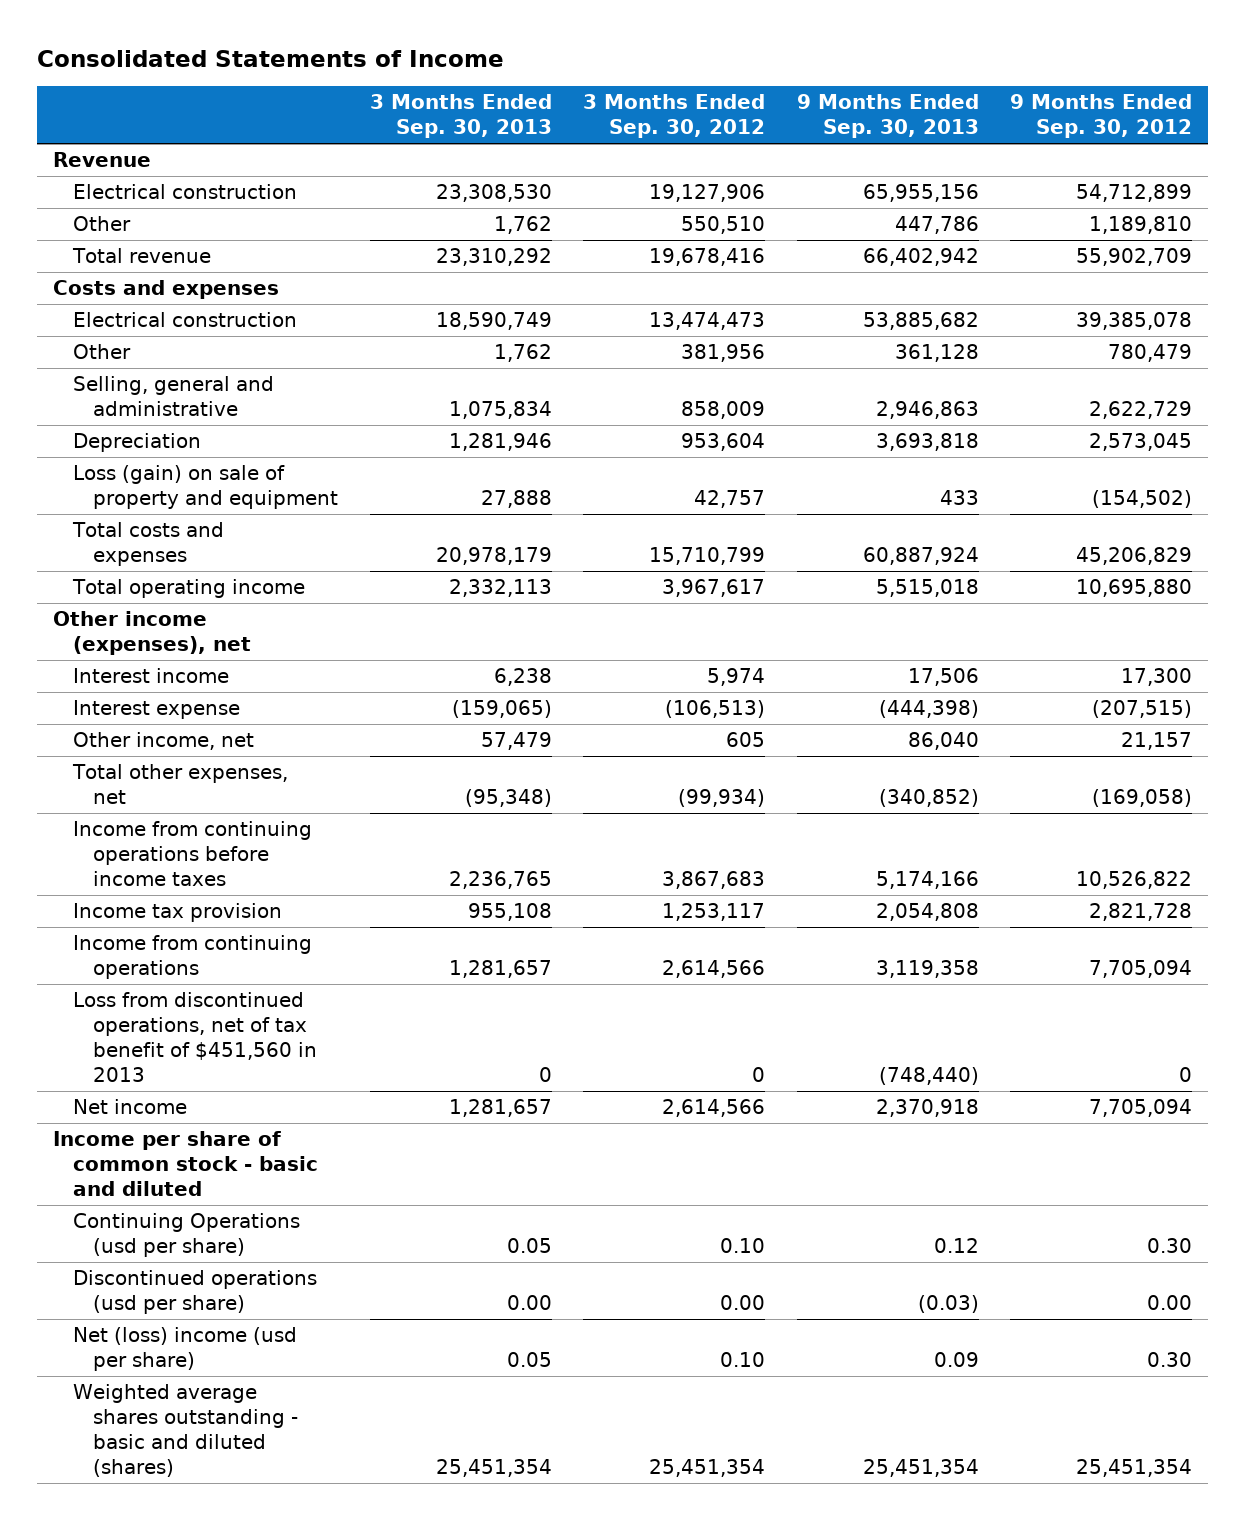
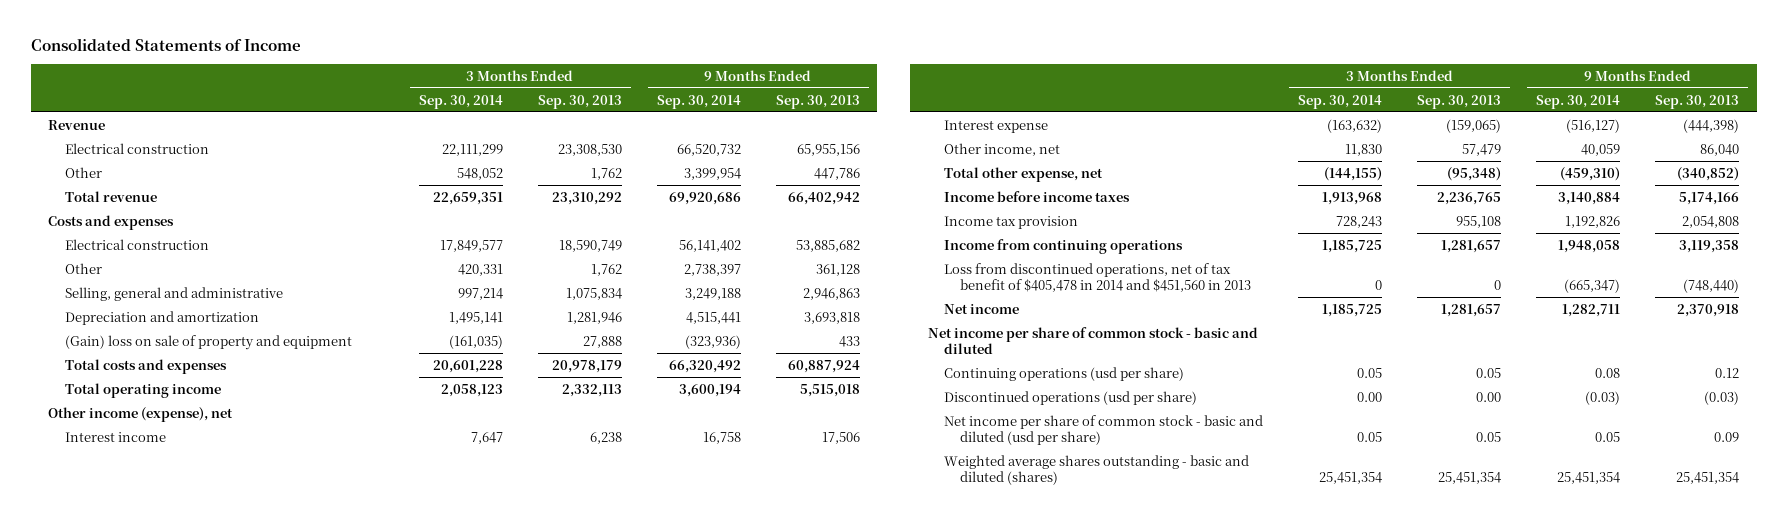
[583,94,766,139] 3 Months Ended Sep. 30, 2012 -> none
[1009,94,1192,139] 9 Months Ended Sep. 30, 2012 -> none
none -> [418,94,503,109] Sep. 30, 2014
none -> [656,94,741,109] Sep. 30, 2014
[72,432,201,452] Depreciation -> [64,310,259,325] Depreciation and amortization
[72,464,339,510] Loss (gain) on sale of property and equipment -> [64,334,352,350] (Gain) loss on sale of property and equipment
[52,610,251,656] Other income (expenses), net -> [48,406,234,422] Other income (expense), net
[71,763,288,805] Total other expenses, net -> [944,166,1104,182] Total other expense, net
[72,820,312,887] Income from continuing operations before income taxes -> [944,190,1131,202] Income before income taxes
[72,991,318,1083] Loss from discontinued operations, net of tax benefit of $451,560 in 2013 -> [944,262,1252,292] Loss from discontinued operations, net of tax benefit of $405,478 in 2014 and $451,560 in 2013
[52,1130,318,1197] Income per share of common stock - basic and diluted -> [927,326,1258,354] Net income per share of common stock - basic and diluted
[72,1212,300,1258] Continuing Operations (usd per share) -> [944,366,1185,381] Continuing operations (usd per share)
[72,1326,297,1372] Net (loss) income (usd per share) -> [944,414,1264,445] Net income per share of common stock - basic and diluted (usd per share)

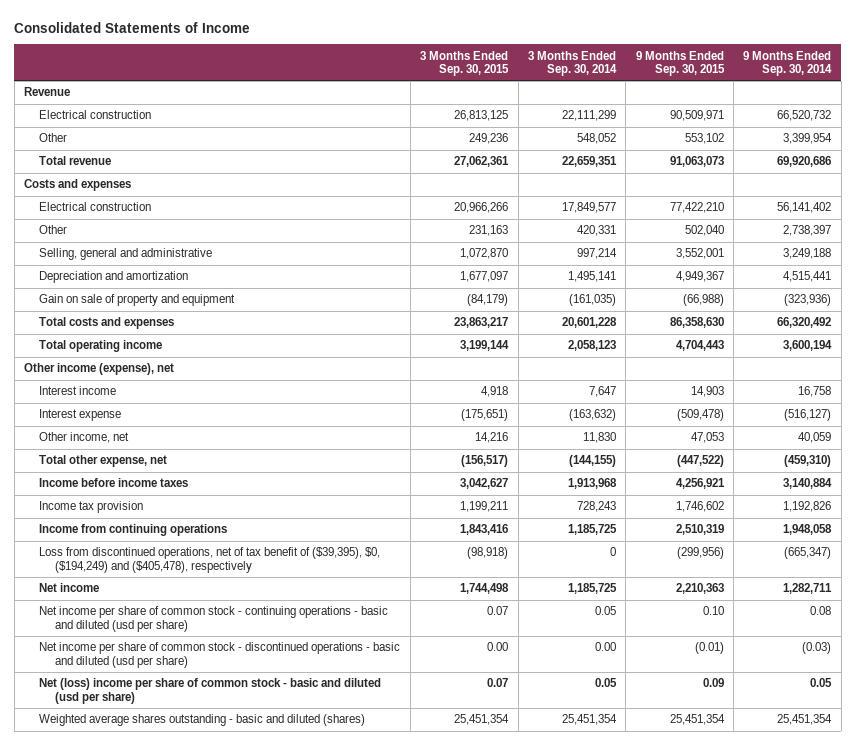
[537,94,622,109] Sep. 30, 2013 -> none
[775,94,860,109] Sep. 30, 2013 -> none
none -> [420,50,510,77] 3 Months Ended Sep. 30, 2015
none -> [635,50,725,77] 9 Months Ended Sep. 30, 2015
[64,334,352,350] (Gain) loss on sale of property and equipment -> [39,294,236,307] Gain on sale of property and equipment
[944,262,1252,292] Loss from discontinued operations, net of tax benefit of $405,478 in 2014 and $451,560 in 2013 -> [39,547,381,573] Loss from discontinued operations, net of tax benefit of ($39,395), $0, ($194,249) and ($405,478), respectively
[927,326,1258,354] Net income per share of common stock - basic and diluted -> none
[944,366,1185,381] Continuing operations (usd per share) -> [39,606,389,632] Net income per share of common stock - continuing operations - basic and diluted (usd per share)
[944,390,1198,405] Discontinued operations (usd per share) -> [39,642,401,668] Net income per share of common stock - discontinued operations - basic and diluted (usd per share)
[944,414,1264,445] Net income per share of common stock - basic and diluted (usd per share) -> [39,678,382,704] Net (loss) income per share of common stock - basic and diluted (usd per share)

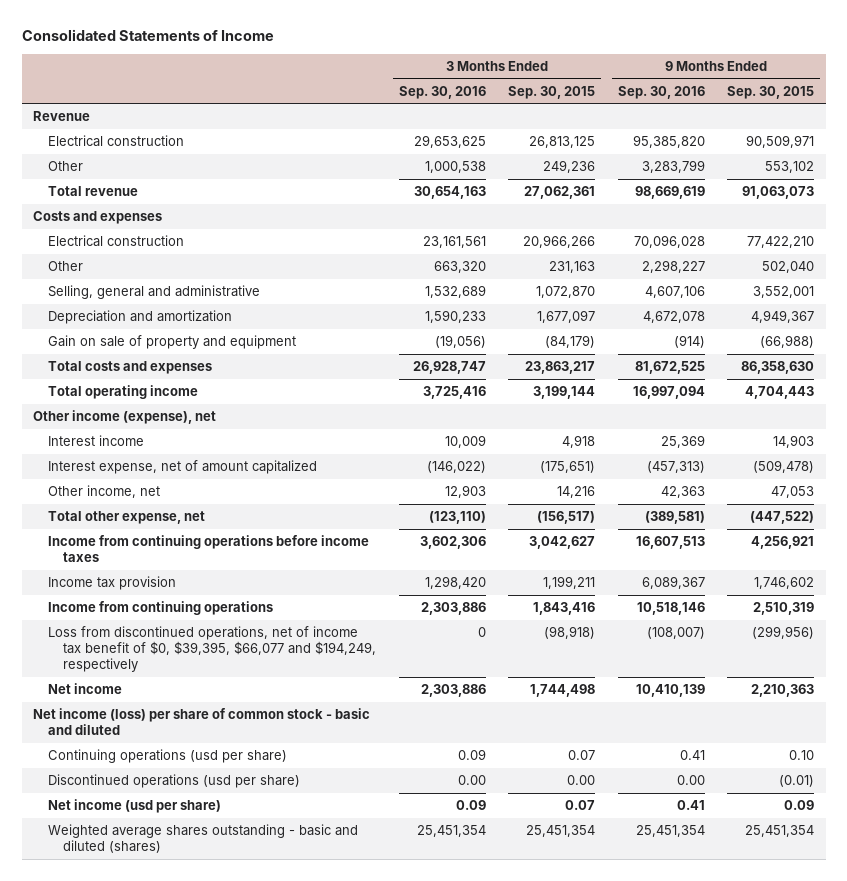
[527,50,617,77] 3 Months Ended Sep. 30, 2014 -> none
[743,50,833,77] 9 Months Ended Sep. 30, 2014 -> none
none -> [398,85,486,99] Sep. 30, 2016
none -> [617,85,705,99] Sep. 30, 2016
[39,409,122,422] Interest expense -> [47,459,317,474] Interest expense, net of amount capitalized
[39,478,189,488] Income before income taxes -> [47,534,369,562] Income from continuing operations before income taxes
[39,547,381,573] Loss from discontinued operations, net of tax benefit of ($39,395), $0, ($194,249) and ($405,478), respectively -> [47,625,376,672] Loss from discontinued operations, net of income tax benefit of $0, $39,395, $66,077 and $194,249, respectively
none -> [32,707,370,735] Net income (loss) per share of common stock - basic and diluted
[39,606,389,632] Net income per share of common stock - continuing operations - basic and diluted (usd per share) -> [47,748,287,763] Continuing operations (usd per share)
[39,642,401,668] Net income per share of common stock - discontinued operations - basic and diluted (usd per share) -> [47,773,300,788] Discontinued operations (usd per share)
[39,678,382,704] Net (loss) income per share of common stock - basic and diluted (usd per share) -> [47,798,221,813] Net income (usd per share)

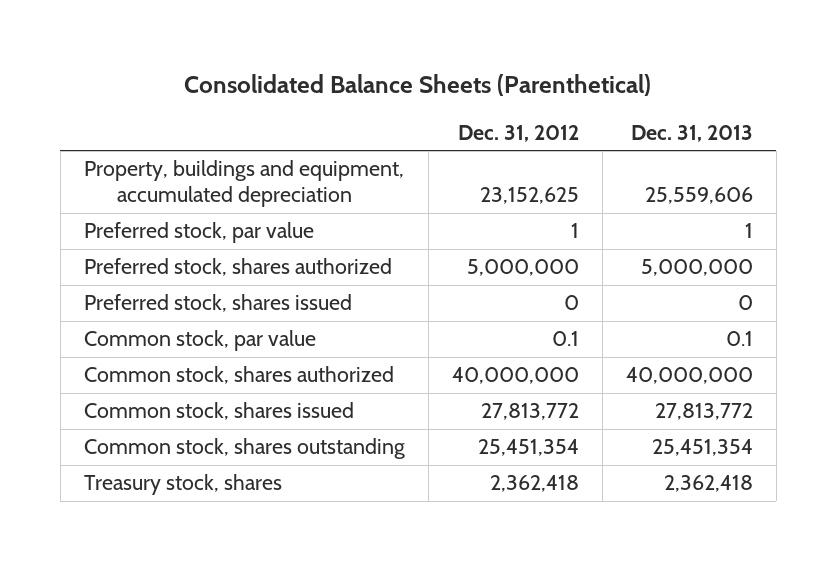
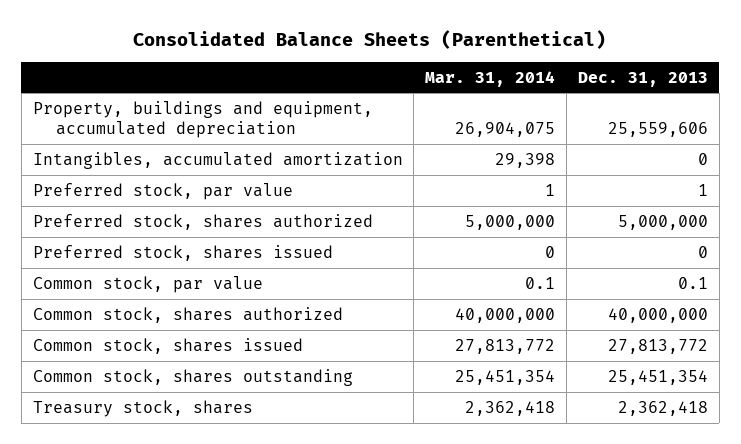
[457,124,579,142] Dec. 31, 2012 -> none
none -> [425,70,556,87] Mar. 31, 2014
none -> [32,151,403,169] Intangibles, accumulated amortization

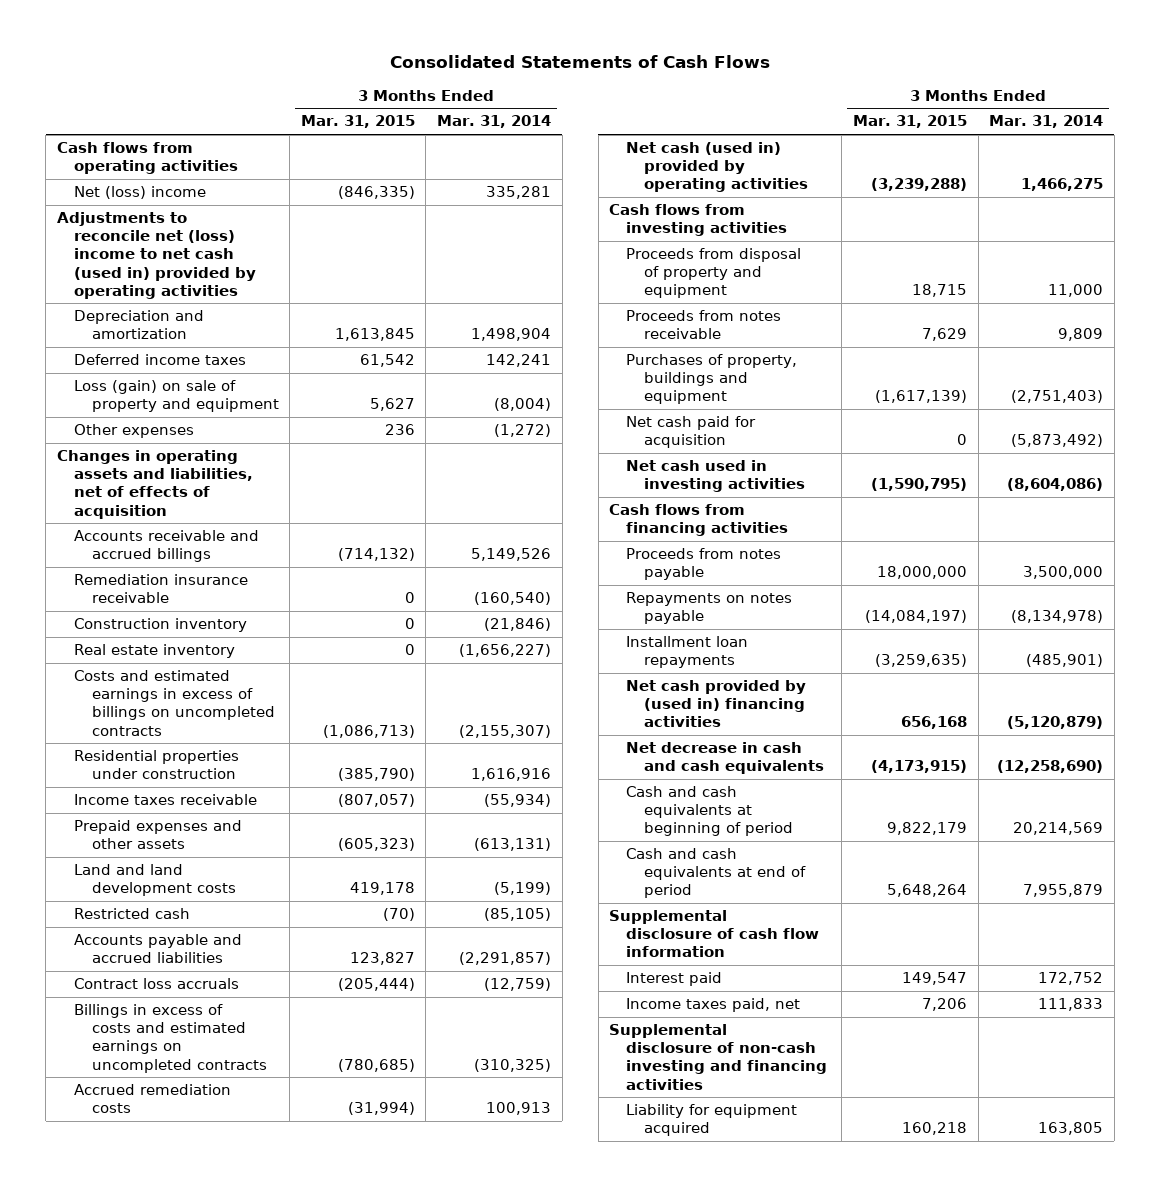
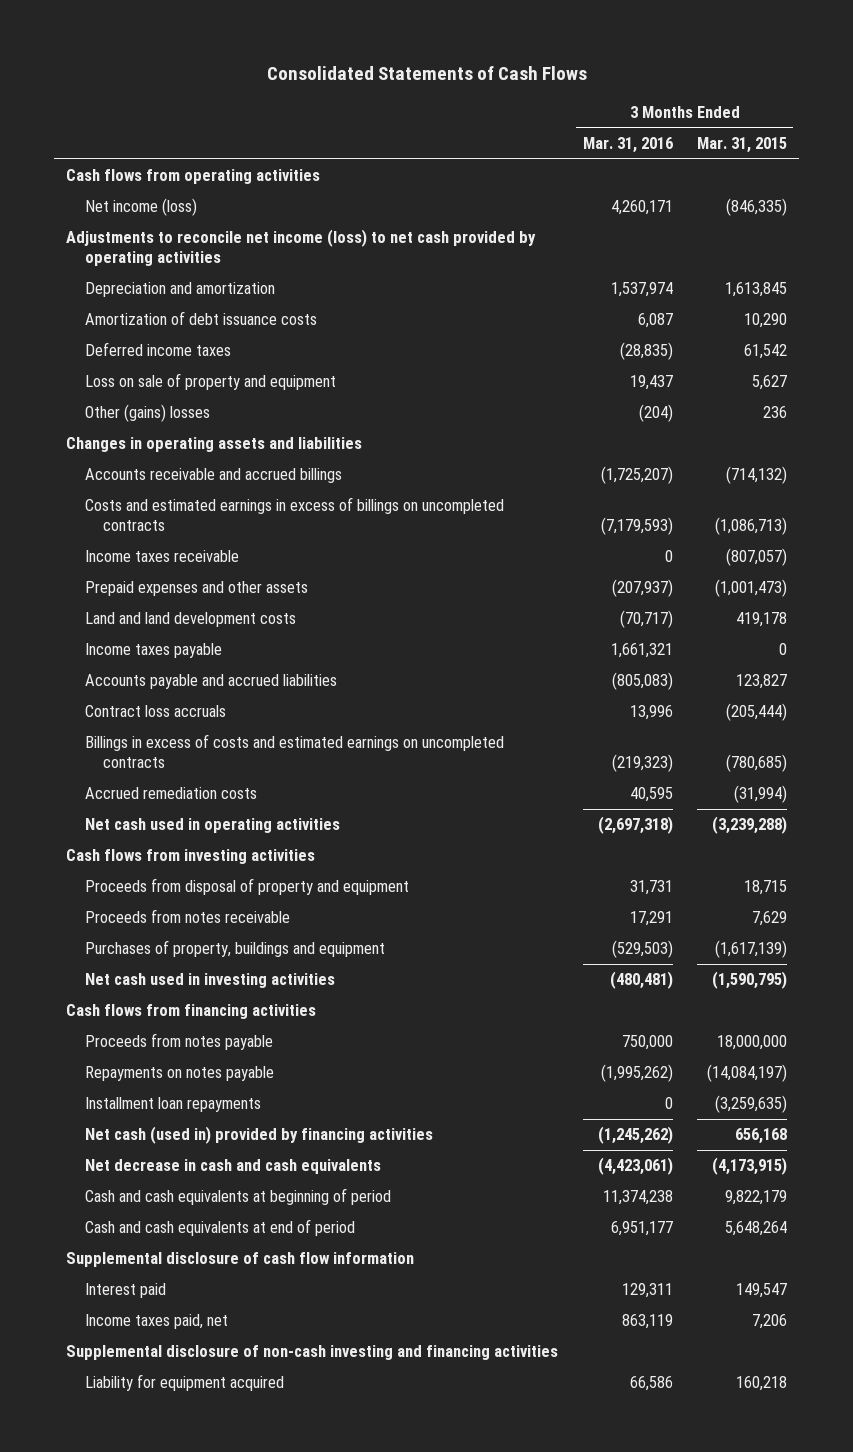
[436,115,551,129] Mar. 31, 2014 -> none
none -> [582,137,673,154] Mar. 31, 2016
[74,186,207,200] Net (loss) income -> [84,198,197,217] Net income (loss)
[57,212,257,299] Adjustments to reconcile net (loss) income to net cash (used in) provided by operating activities -> [66,229,537,267] Adjustments to reconcile net income (loss) to net cash provided by operating activities
none -> [84,311,317,326] Amortization of debt issuance costs
[74,380,279,413] Loss (gain) on sale of property and equipment -> [84,373,336,391] Loss on sale of property and equipment
[74,424,195,439] Other expenses -> [84,404,210,423] Other (gains) losses
[57,450,254,519] Changes in operating assets and liabilities, net of effects of acquisition -> [66,437,363,453] Changes in operating assets and liabilities
[74,574,249,604] Remediation insurance receivable -> none
[74,618,248,633] Construction inventory -> none
[74,644,236,659] Real estate inventory -> none
[74,750,240,780] Residential properties under construction -> none
[337,838,415,852] (605,323) -> [714,579,787,598] (1,001,473)
[74,908,191,920] Restricted cash -> none
none -> [84,643,222,659] Income taxes payable
[626,142,808,193] Net cash (used in) provided by operating activities -> [84,818,340,834] Net cash used in operating activities
[626,416,757,449] Net cash paid for acquisition -> none
[626,680,807,728] Net cash provided by (used in) financing activities -> [84,1126,433,1145] Net cash (used in) provided by financing activities

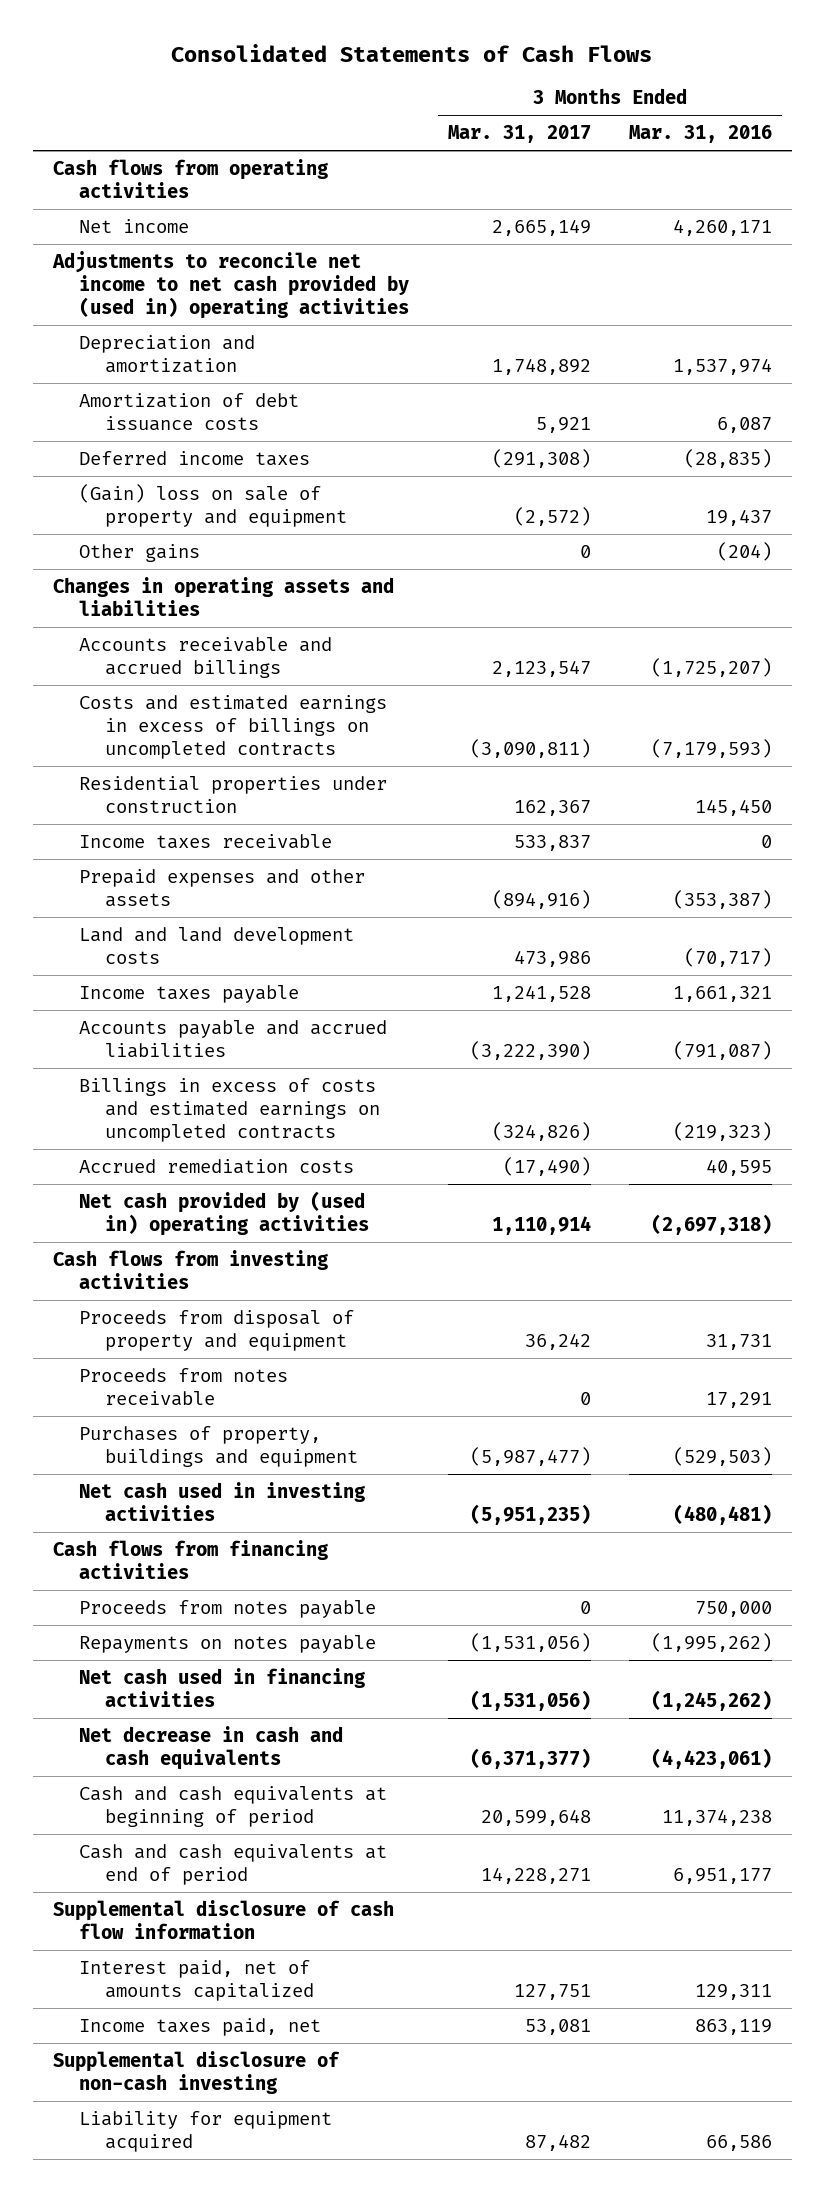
[696,137,787,154] Mar. 31, 2015 -> none
none -> [447,125,591,144] Mar. 31, 2017
[84,198,197,217] Net income (loss) -> [78,218,189,233] Net income
[66,229,537,267] Adjustments to reconcile net income (loss) to net cash provided by operating activities -> [51,250,409,319] Adjustments to reconcile net income to net cash provided by (used in) operating activities
[84,373,336,391] Loss on sale of property and equipment -> [78,483,348,527] (Gain) loss on sale of property and equipment
[84,404,210,423] Other (gains) losses -> [78,543,200,562] Other gains
none -> [78,775,387,813] Residential properties under construction
[611,579,673,598] (207,937) -> [673,889,773,909] (353,387)
[84,705,226,718] Contract loss accruals -> none
[611,672,673,691] (805,083) -> [673,1040,773,1060] (791,087)
[84,818,340,834] Net cash used in operating activities -> [78,1190,370,1236] Net cash provided by (used in) operating activities
[84,1097,261,1113] Installment loan repayments -> none
[84,1126,433,1145] Net cash (used in) provided by financing activities -> [78,1667,365,1707] Net cash used in financing activities
[84,1283,166,1299] Interest paid -> [78,1959,315,2001] Interest paid, net of amounts capitalized
[66,1345,559,1361] Supplemental disclosure of non-cash investing and financing activities -> [52,2050,340,2094] Supplemental disclosure of non-cash investing

